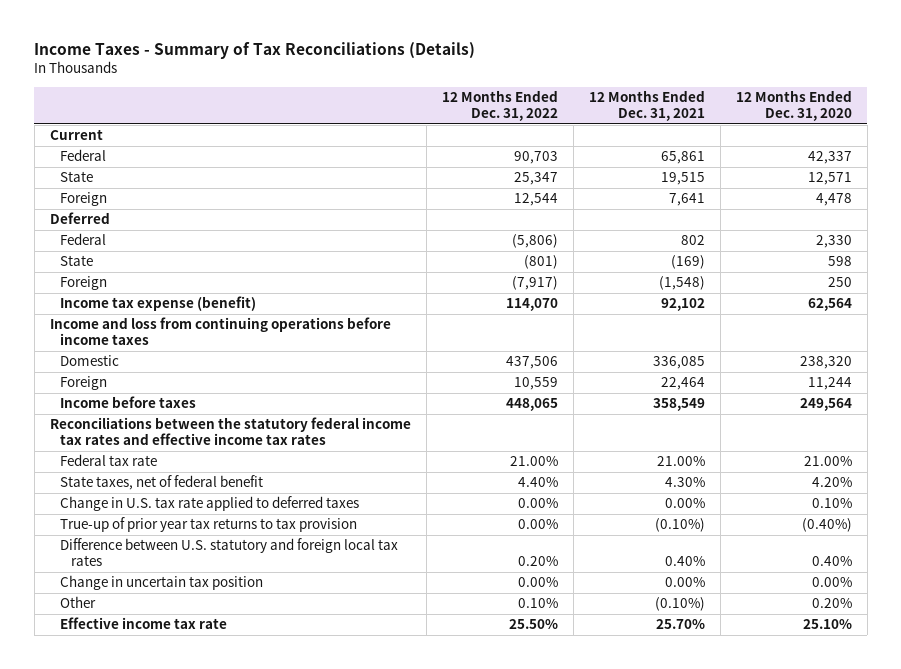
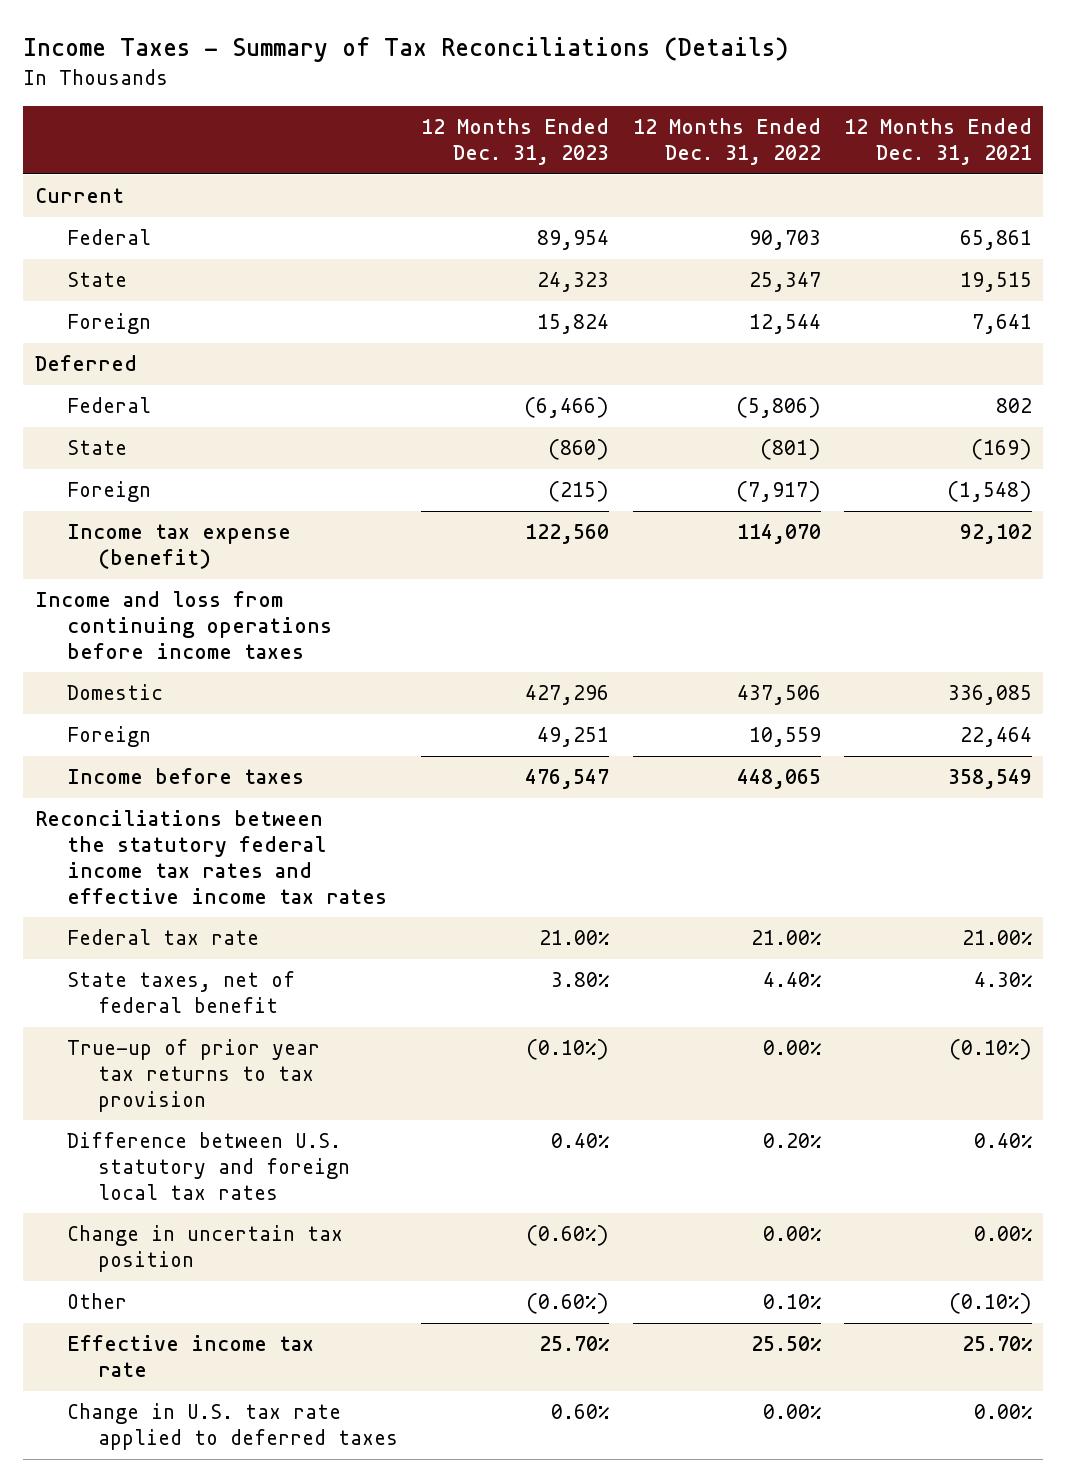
[735,90,852,122] 12 Months Ended Dec. 31, 2020 -> none
none -> [421,118,610,165] 12 Months Ended Dec. 31, 2023
[60,496,360,512] Change in U.S. tax rate applied to deferred taxes -> [66,1403,399,1451] Change in U.S. tax rate applied to deferred taxes

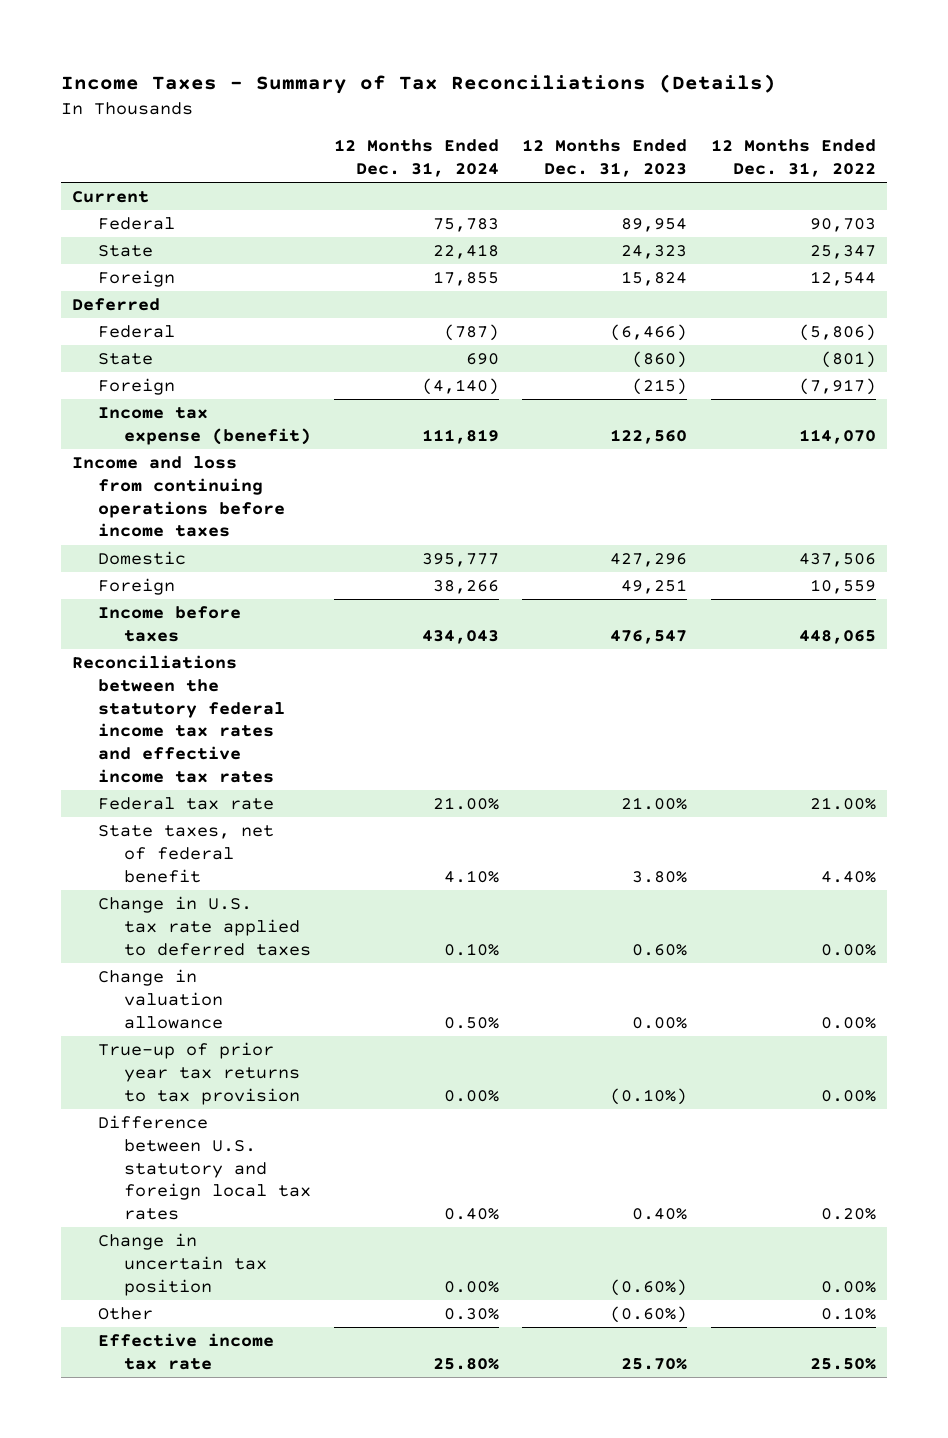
[843,118,1032,165] 12 Months Ended Dec. 31, 2021 -> none
none -> [334,139,500,178] 12 Months Ended Dec. 31, 2024
[66,1403,399,1451] Change in U.S. tax rate applied to deferred taxes -> [98,896,312,956] Change in U.S. tax rate applied to deferred taxes
none -> [98,969,224,1029] Change in valuation allowance

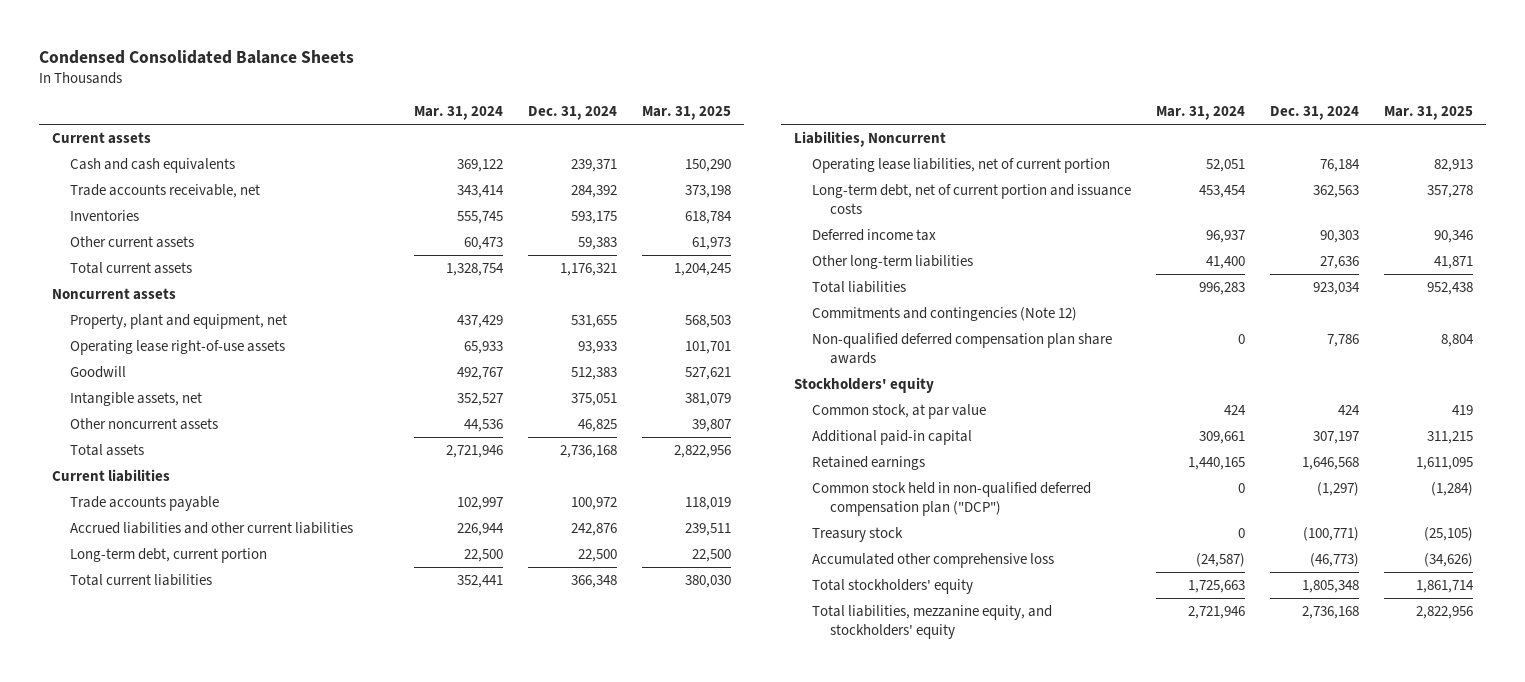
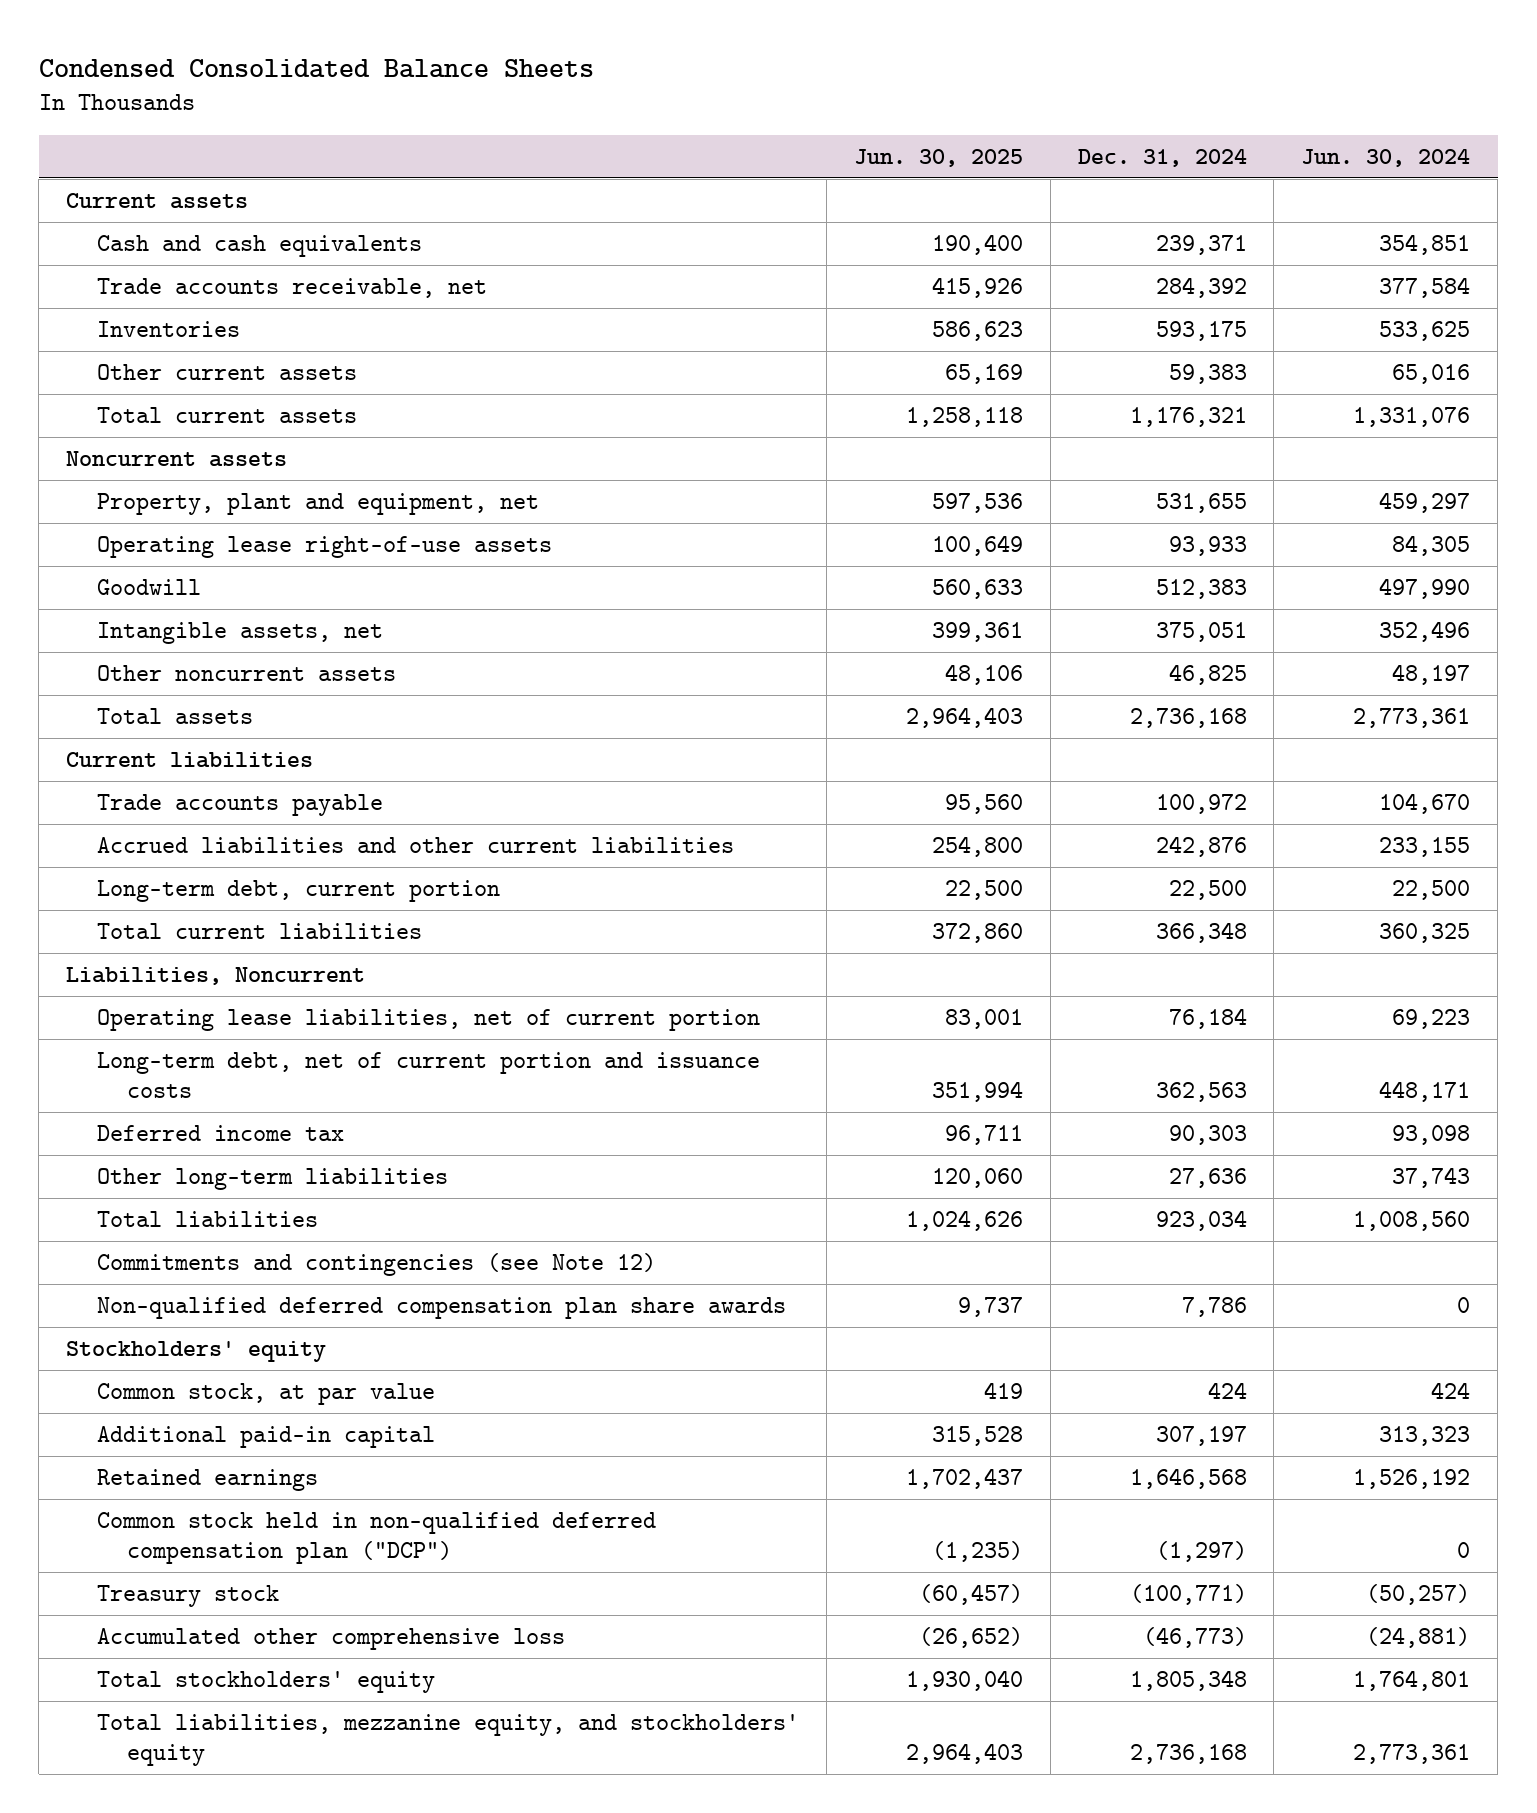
[413,105,503,120] Mar. 31, 2024 -> none
[642,105,732,120] Mar. 31, 2025 -> none
none -> [853,148,1023,167] Jun. 30, 2025
none -> [1301,148,1471,167] Jun. 30, 2024
[811,307,1077,322] Commitments and contingencies (Note 12) -> [96,1252,656,1276] Commitments and contingencies (see Note 12)

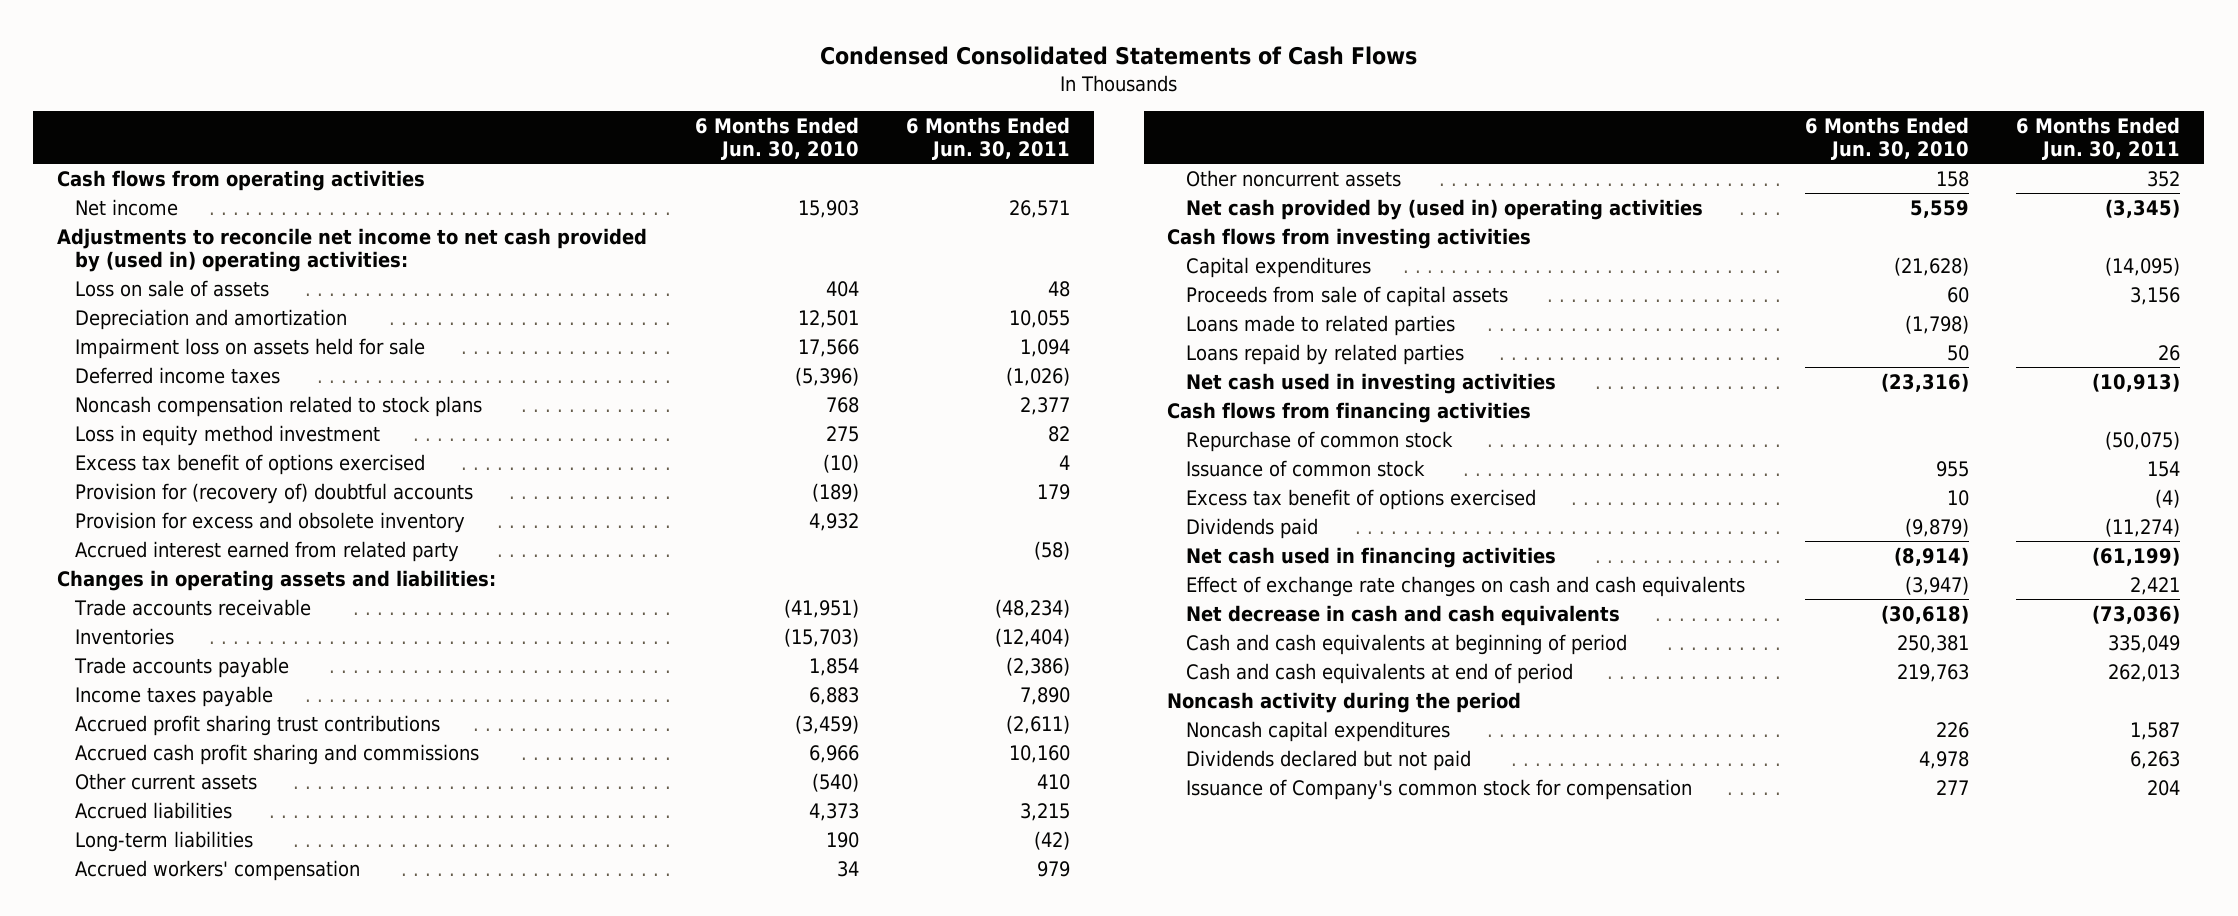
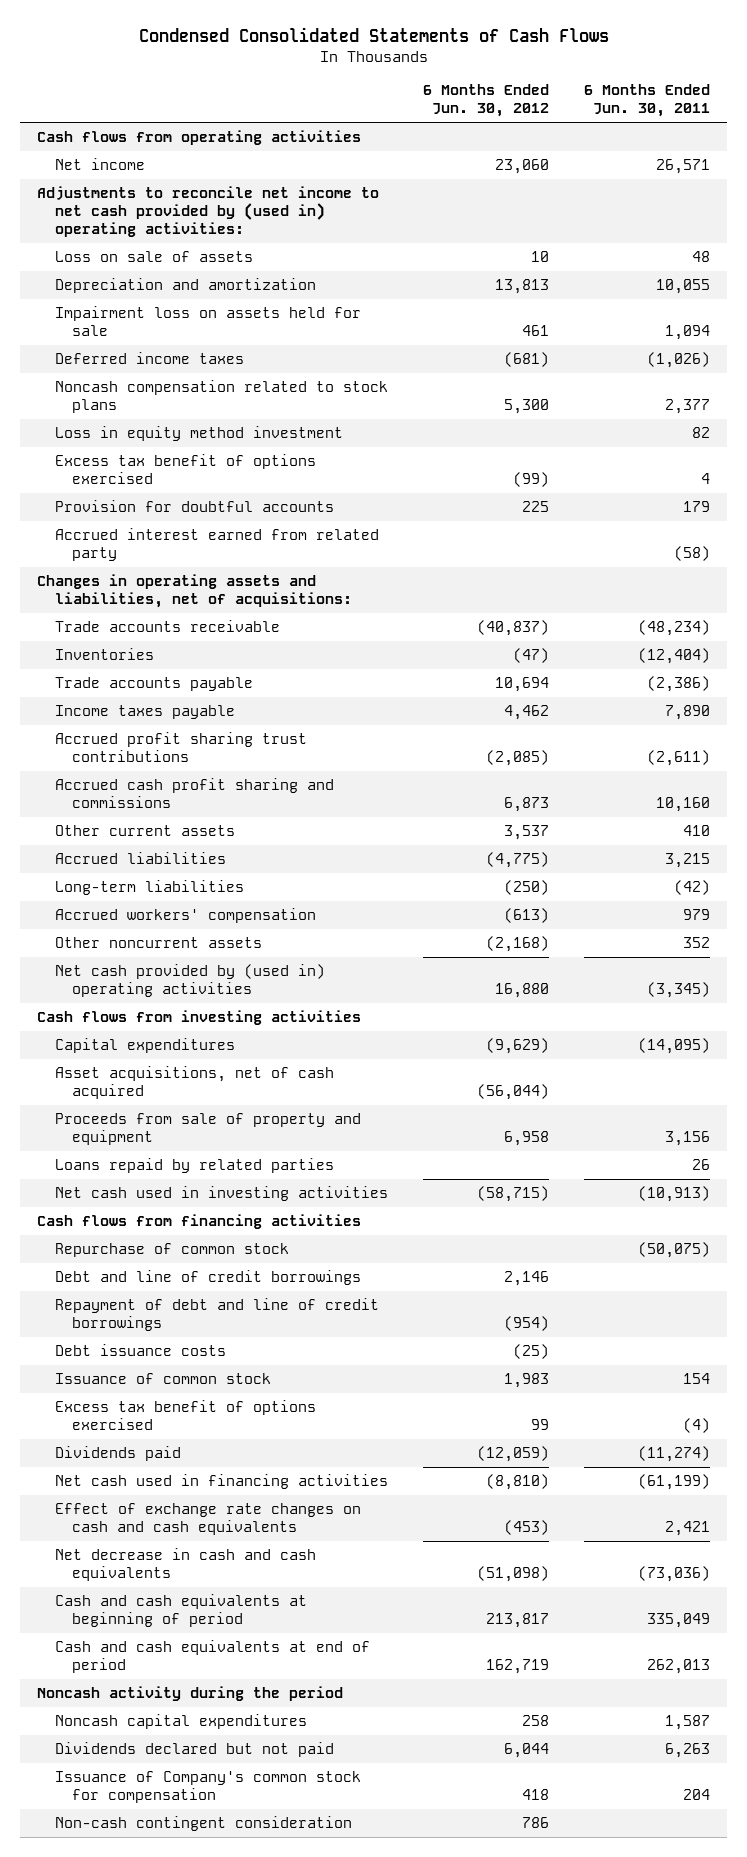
[694,116,859,160] 6 Months Ended Jun. 30, 2010 -> none
none -> [422,84,549,118] 6 Months Ended Jun. 30, 2012
[75,511,466,533] Provision for excess and obsolete inventory -> none
[75,482,474,504] Provision for (recovery of) doubtful accounts -> [54,500,334,513] Provision for doubtful accounts
[57,569,497,591] Changes in operating assets and liabilities: -> [37,574,352,609] Changes in operating assets and liabilities, net of acquisitions:
[1185,314,1455,336] Loans made to related parties -> none
none -> [54,1066,334,1100] Asset acquisitions, net of cash acquired
[1185,285,1508,307] Proceeds from sale of capital assets -> [54,1113,361,1146] Proceeds from sale of property and equipment
none -> [54,1270,361,1286] Debt and line of credit borrowings
none -> [54,1298,379,1332] Repayment of debt and line of credit borrowings
none -> [54,1344,226,1357] Debt issuance costs
none -> [54,1816,352,1832] Non-cash contingent consideration

